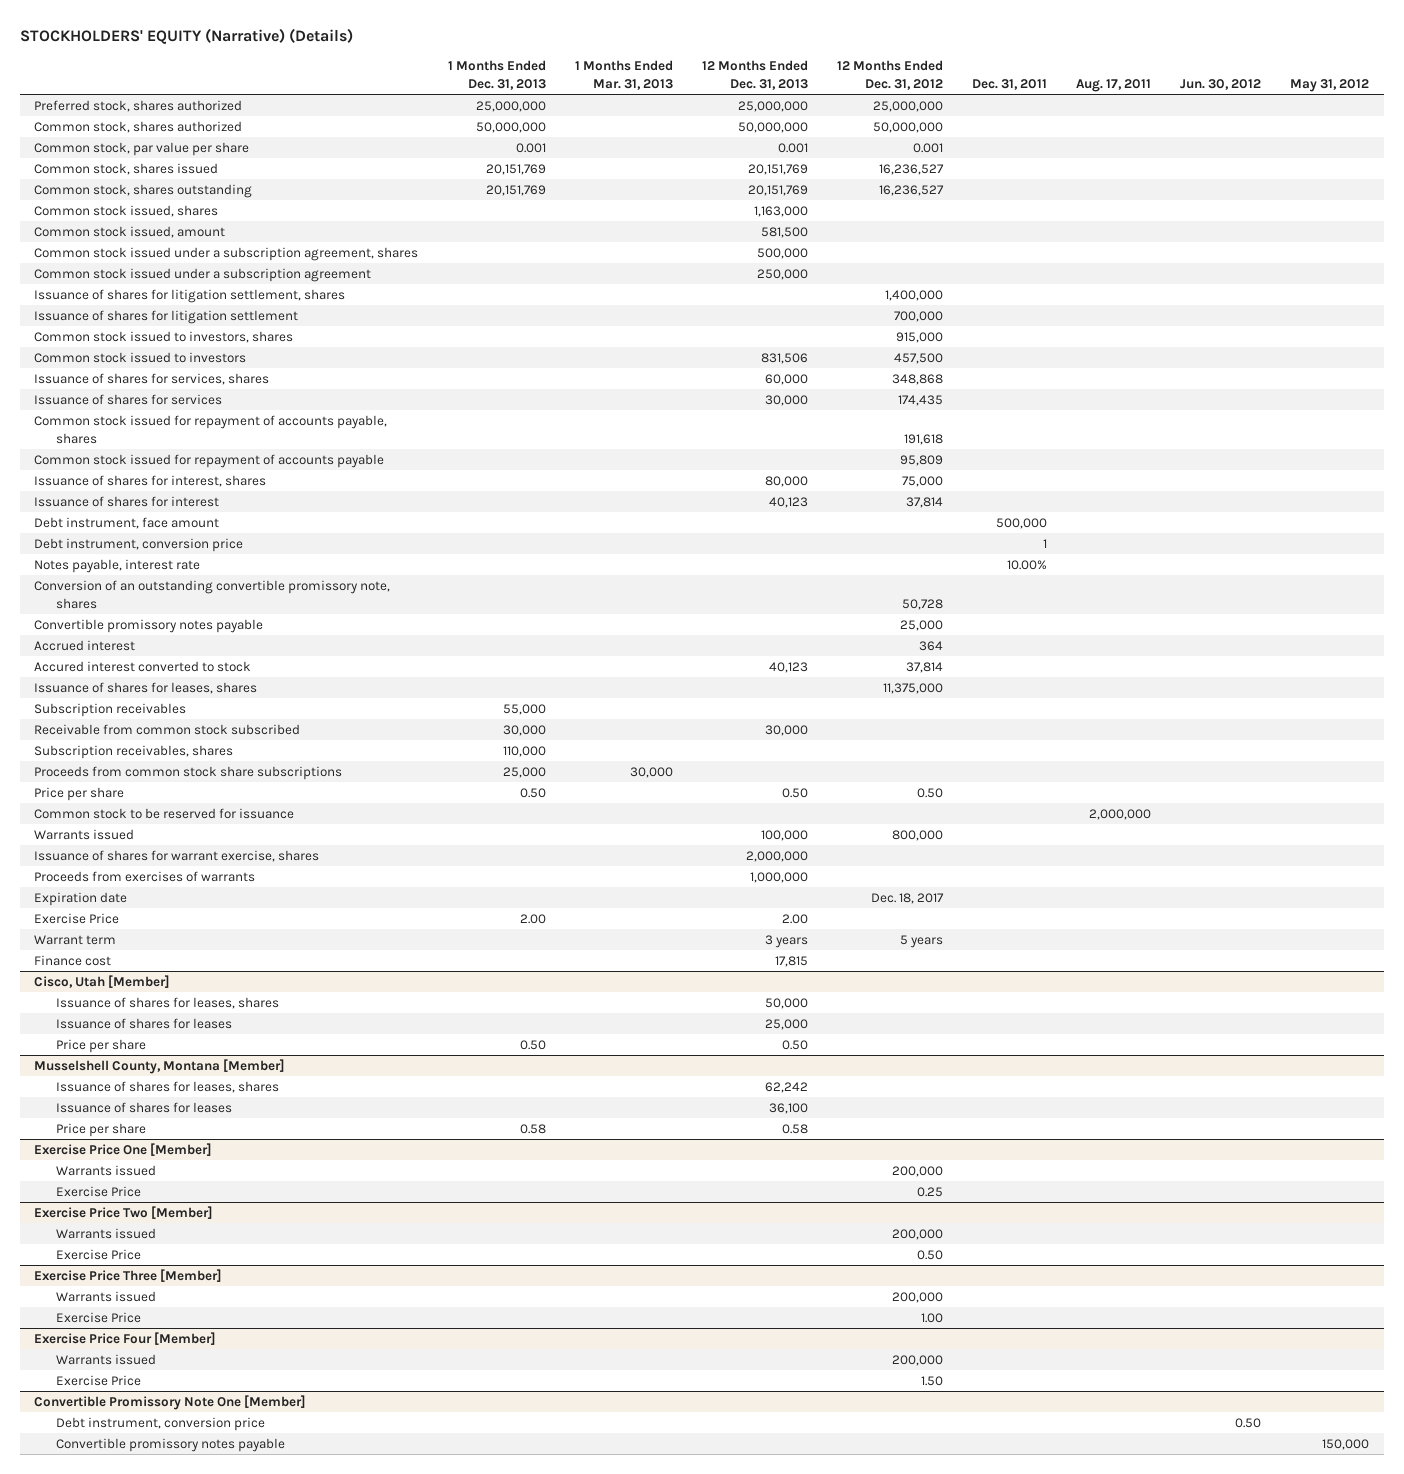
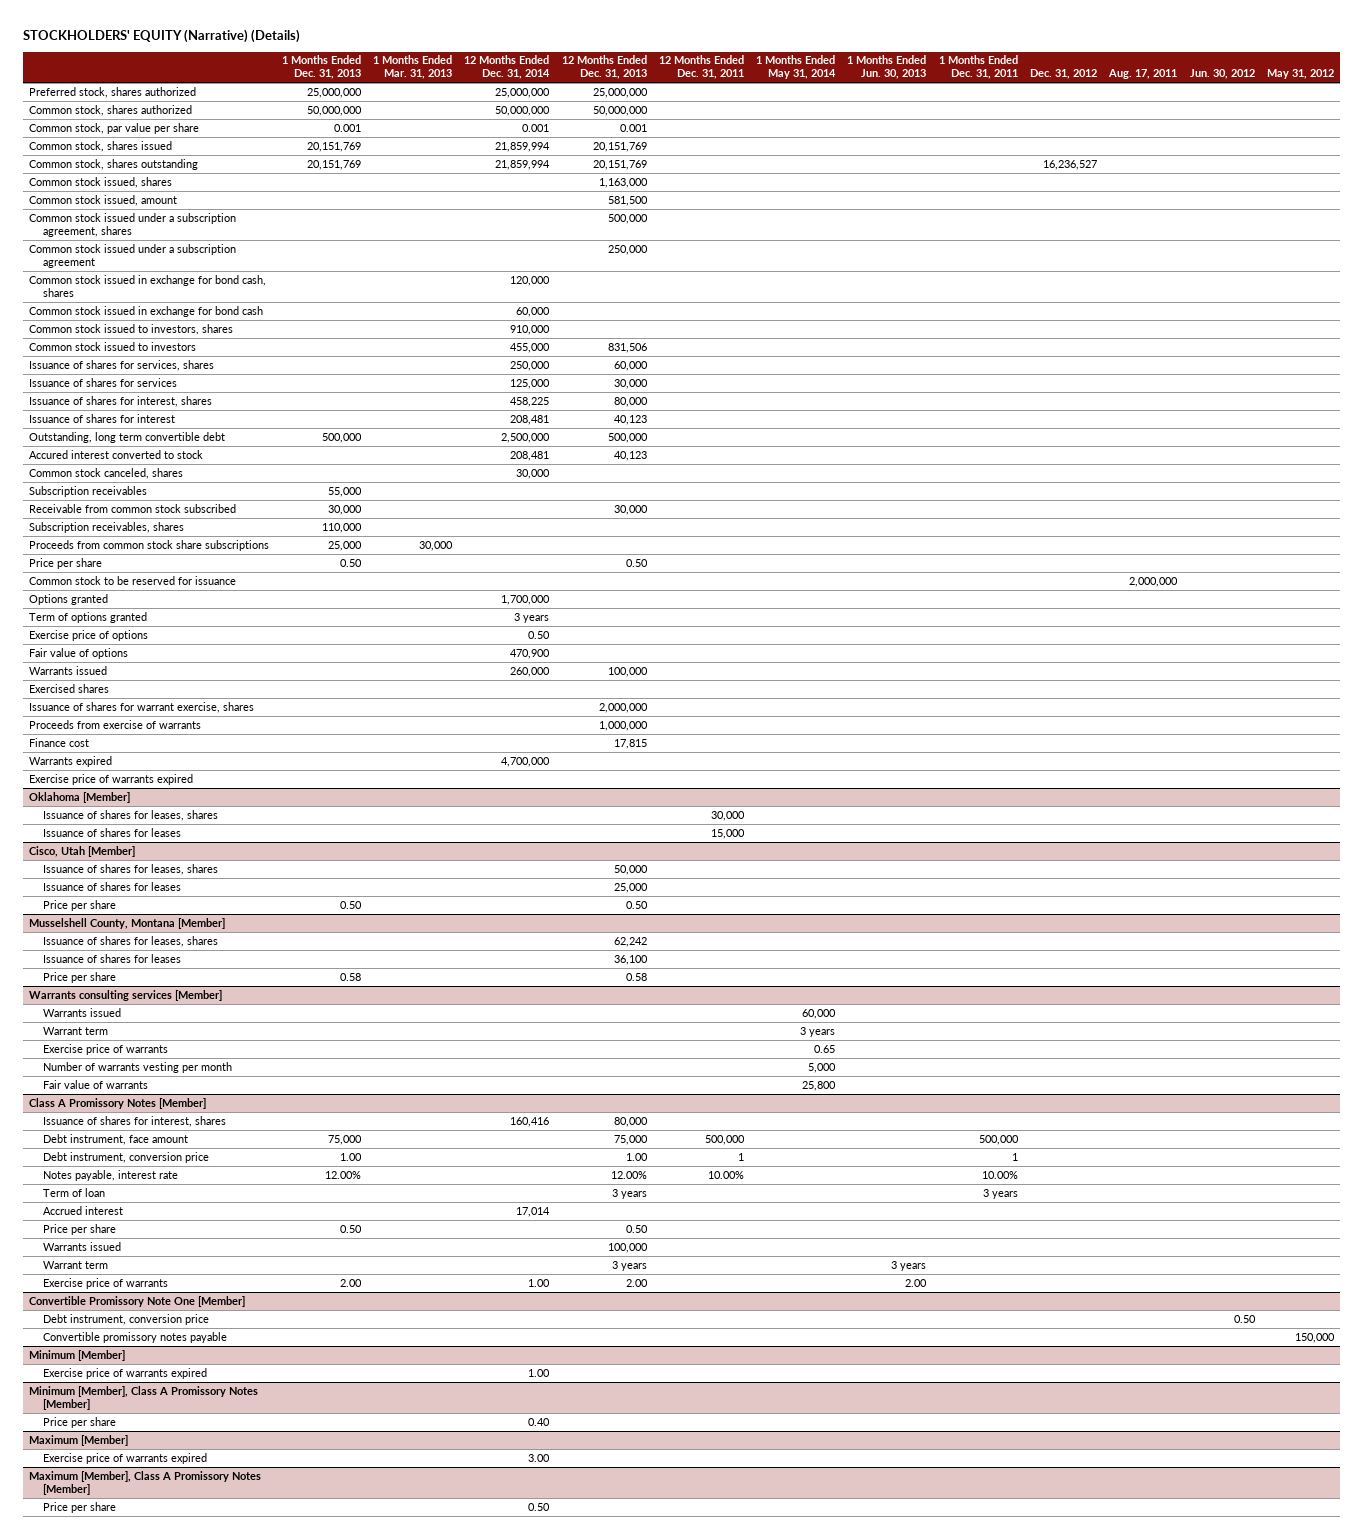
[836,59,943,90] 12 Months Ended Dec. 31, 2012 -> none
[971,78,1047,90] Dec. 31, 2011 -> none
none -> [464,55,551,80] 12 Months Ended Dec. 31, 2014
none -> [658,55,744,80] 12 Months Ended Dec. 31, 2011
none -> [756,55,837,80] 1 Months Ended May 31, 2014
none -> [847,55,927,80] 1 Months Ended Jun. 30, 2013
none -> [938,55,1018,80] 1 Months Ended Dec. 31, 2011
none -> [1029,69,1097,80] Dec. 31, 2012
[34,289,346,304] Issuance of shares for litigation settlement, shares -> none
[34,310,299,325] Issuance of shares for litigation settlement -> none
none -> [29,274,267,297] Common stock issued in exchange for bond cash, shares
none -> [29,305,264,317] Common stock issued in exchange for bond cash
[34,415,388,444] Common stock issued for repayment of accounts payable, shares -> none
[34,454,385,469] Common stock issued for repayment of accounts payable -> none
[34,517,220,530] Debt instrument, face amount -> none
[34,538,244,553] Debt instrument, conversion price -> none
[34,559,201,574] Notes payable, interest rate -> none
[34,580,391,609] Conversion of an outstanding convertible promissory note, shares -> none
[34,619,264,634] Convertible promissory notes payable -> none
[34,640,136,652] Accrued interest -> none
none -> [29,431,226,443] Outstanding, long term convertible debt
[34,682,258,695] Issuance of shares for leases, shares -> none
none -> [29,467,184,479] Common stock canceled, shares
none -> [29,593,109,605] Options granted
none -> [29,611,148,623] Term of options granted
none -> [29,629,149,641] Exercise price of options
none -> [29,647,129,659] Fair value of options
none -> [29,683,110,693] Exercised shares
[34,892,128,907] Expiration date -> none
[34,913,120,925] Exercise Price -> none
[34,935,117,946] Warrant term -> none
[34,871,256,883] Proceeds from exercises of warrants -> [29,719,202,729] Proceeds from exercise of warrants
none -> [29,755,113,767] Warrants expired
none -> [29,773,194,785] Exercise price of warrants expired
none -> [29,791,131,803] Oklahoma [Member]
none -> [43,809,219,821] Issuance of shares for leases, shares
none -> [43,827,182,837] Issuance of shares for leases
[34,1143,213,1157] Exercise Price One [Member] -> none
[55,1165,156,1177] Warrants issued -> none
[55,1186,141,1198] Exercise Price -> none
[34,1206,214,1220] Exercise Price Two [Member] -> none
[55,1228,156,1240] Warrants issued -> none
[55,1249,141,1261] Exercise Price -> none
[34,1269,223,1283] Exercise Price Three [Member] -> none
[55,1291,156,1303] Warrants issued -> none
[55,1312,141,1324] Exercise Price -> none
[34,1332,217,1346] Exercise Price Four [Member] -> none
[55,1354,156,1366] Warrants issued -> none
[55,1375,141,1387] Exercise Price -> none
none -> [29,989,223,1001] Warrants consulting services [Member]
none -> [43,1007,122,1017] Warrants issued
none -> [43,1026,109,1035] Warrant term
none -> [43,1043,169,1055] Exercise price of warrants
none -> [43,1061,233,1073] Number of warrants vesting per month
none -> [43,1079,149,1089] Fair value of warrants
none -> [29,1097,207,1109] Class A Promissory Notes [Member]
none -> [43,1115,227,1127] Issuance of shares for interest, shares
none -> [43,1133,189,1145] Debt instrument, face amount
none -> [43,1151,210,1163] Debt instrument, conversion price
none -> [43,1169,179,1181] Notes payable, interest rate
none -> [43,1187,106,1197] Term of loan
none -> [43,1205,124,1215] Accrued interest
none -> [43,1223,117,1235] Price per share
none -> [43,1241,122,1251] Warrants issued
none -> [43,1260,109,1269] Warrant term
none -> [43,1277,169,1289] Exercise price of warrants
none -> [29,1349,126,1361] Minimum [Member]
none -> [43,1367,208,1379] Exercise price of warrants expired
none -> [29,1385,259,1410] Minimum [Member], Class A Promissory Notes [Member]
none -> [43,1416,117,1428] Price per share
none -> [29,1434,129,1446] Maximum [Member]
none -> [43,1452,208,1464] Exercise price of warrants expired
none -> [29,1470,262,1495] Maximum [Member], Class A Promissory Notes [Member]
none -> [43,1501,117,1513] Price per share

